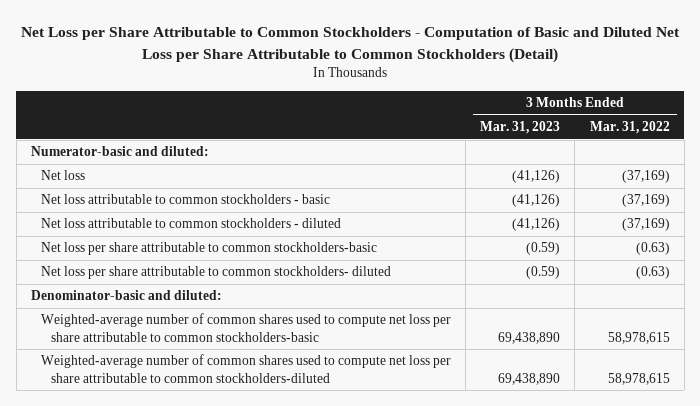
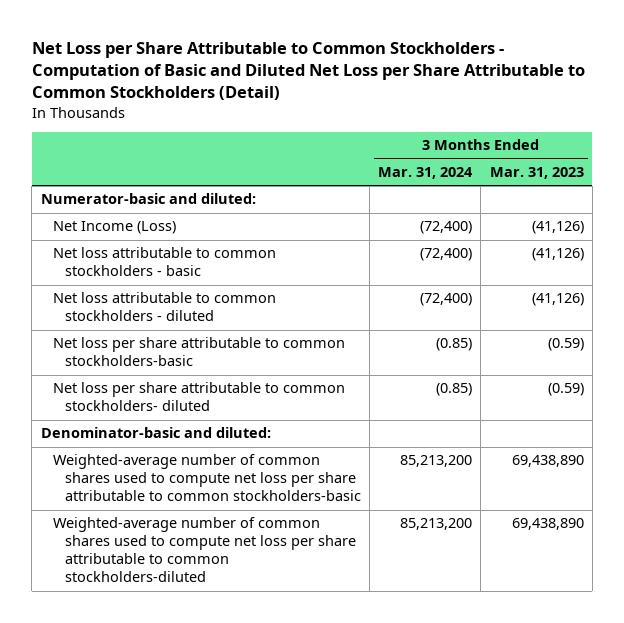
[589,121,670,135] Mar. 31, 2022 -> none
none -> [378,166,474,179] Mar. 31, 2024
[41,170,86,181] Net loss -> [52,221,176,235] Net Income (Loss)

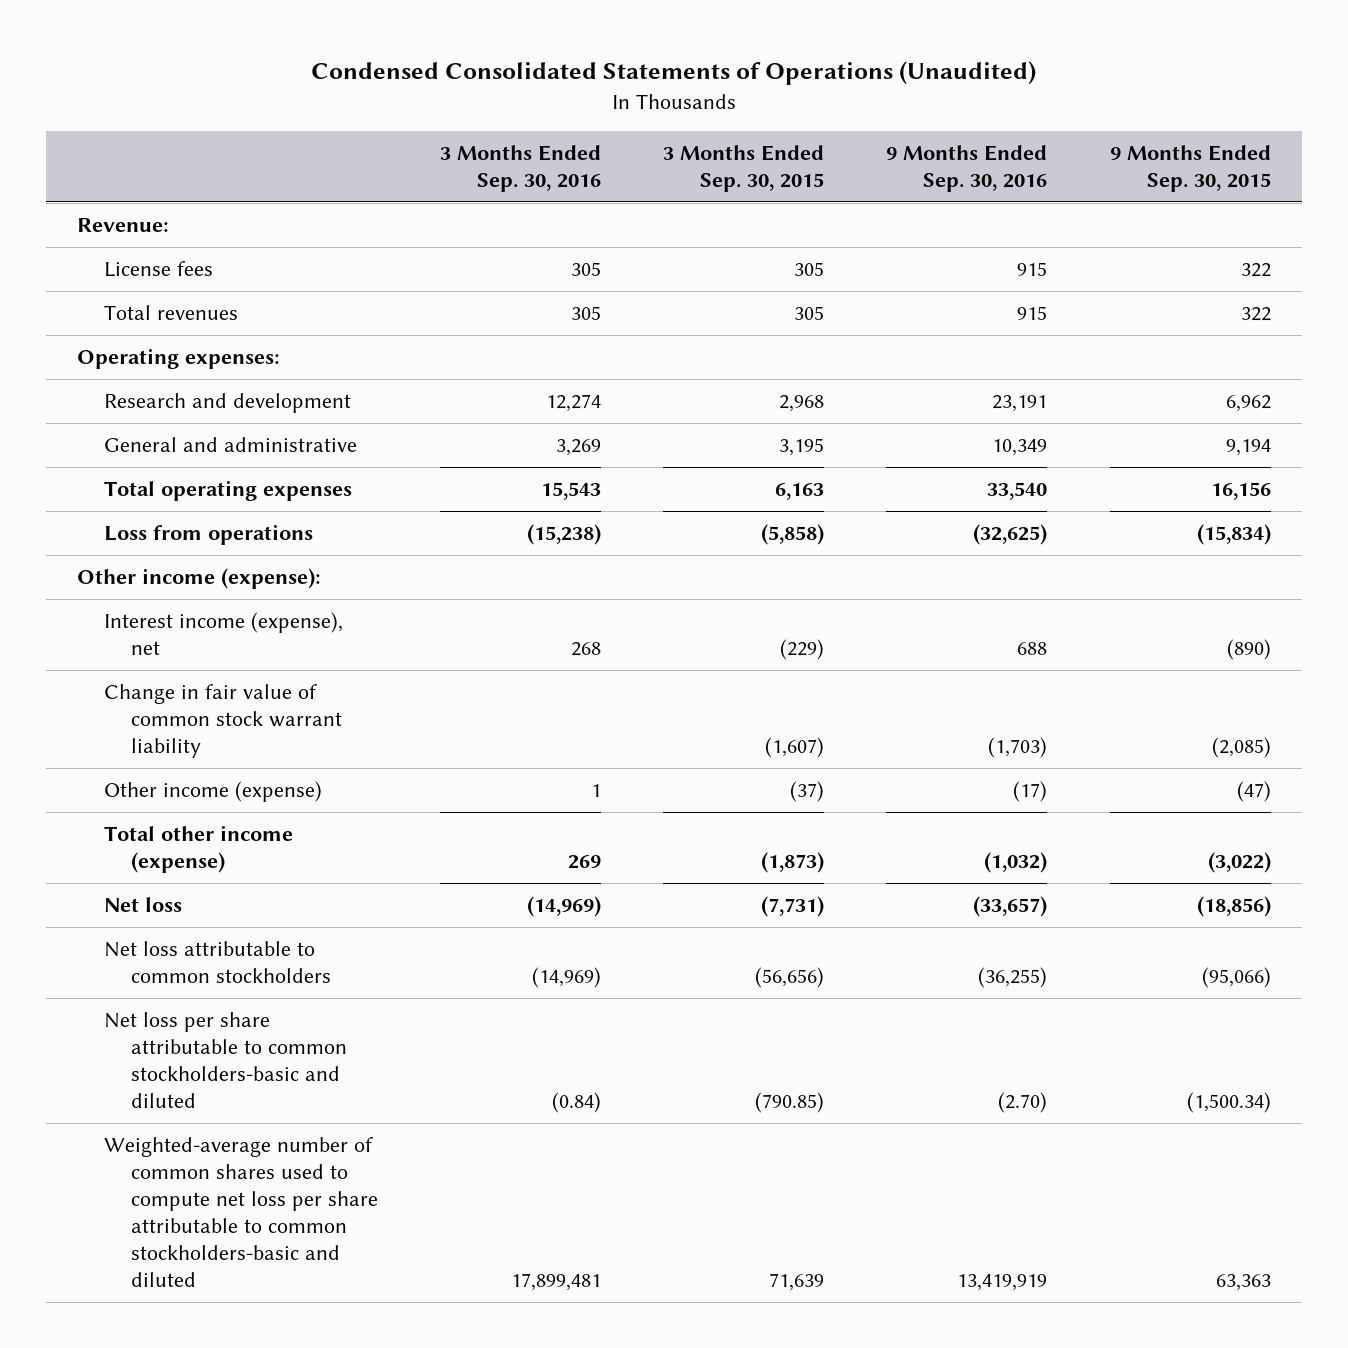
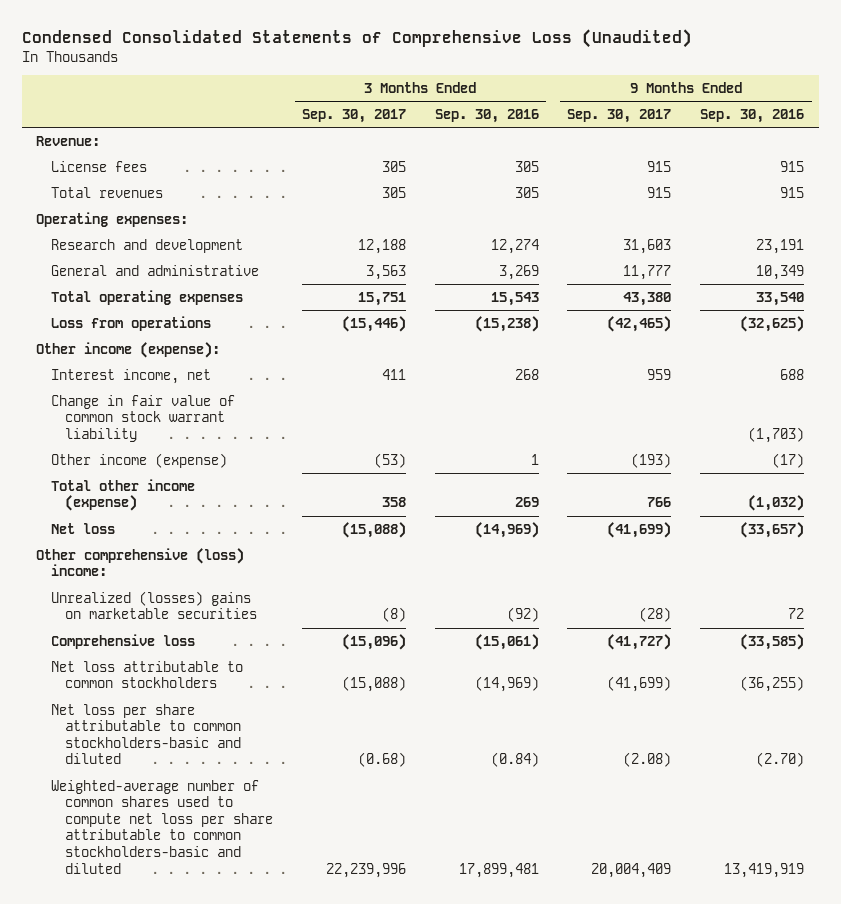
[310,61,1036,86] Condensed Consolidated Statements of Operations (Unaudited) -> [21,29,692,49] Condensed Consolidated Statements of Comprehensive Loss (Unaudited)
[663,144,825,192] 3 Months Ended Sep. 30, 2015 -> none
[1109,144,1271,192] 9 Months Ended Sep. 30, 2015 -> none
none -> [301,109,406,124] Sep. 30, 2017
none -> [567,109,672,124] Sep. 30, 2017
[103,612,343,656] Interest income (expense), net -> [50,368,211,384] Interest income, net
none -> [36,547,245,577] Other comprehensive (loss) income:
none -> [50,590,257,620] Unrealized (losses) gains on marketable securities
none -> [50,633,195,649] Comprehensive loss

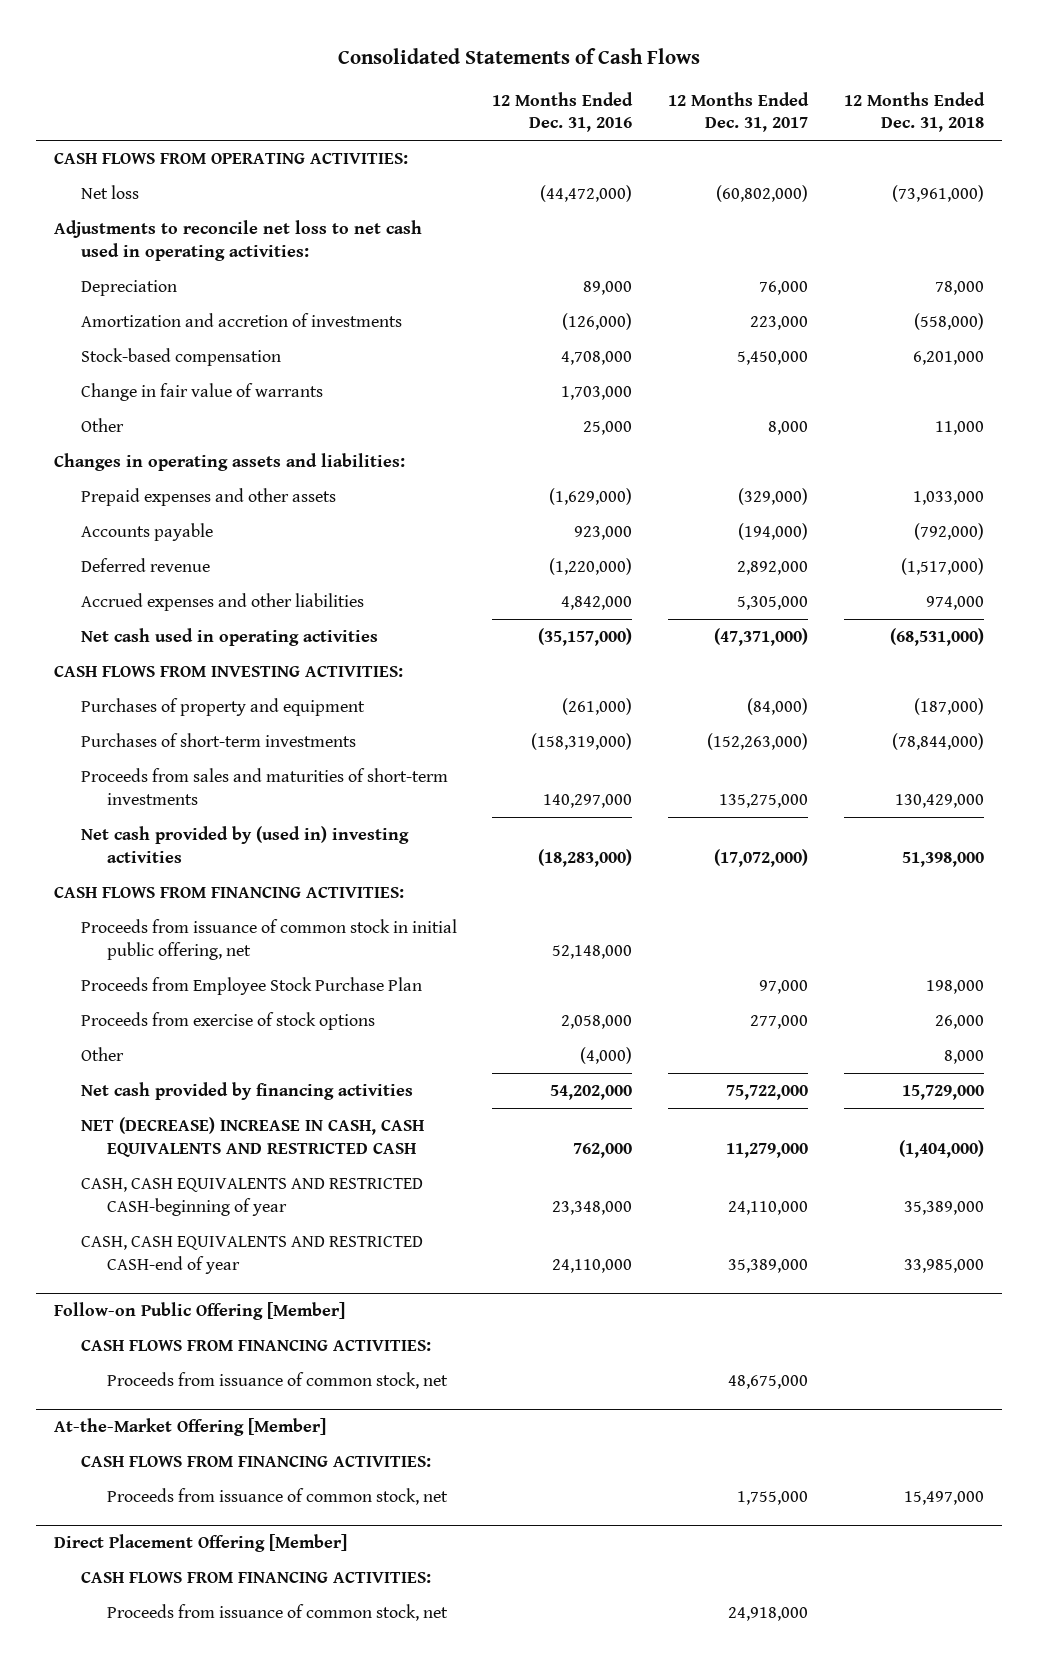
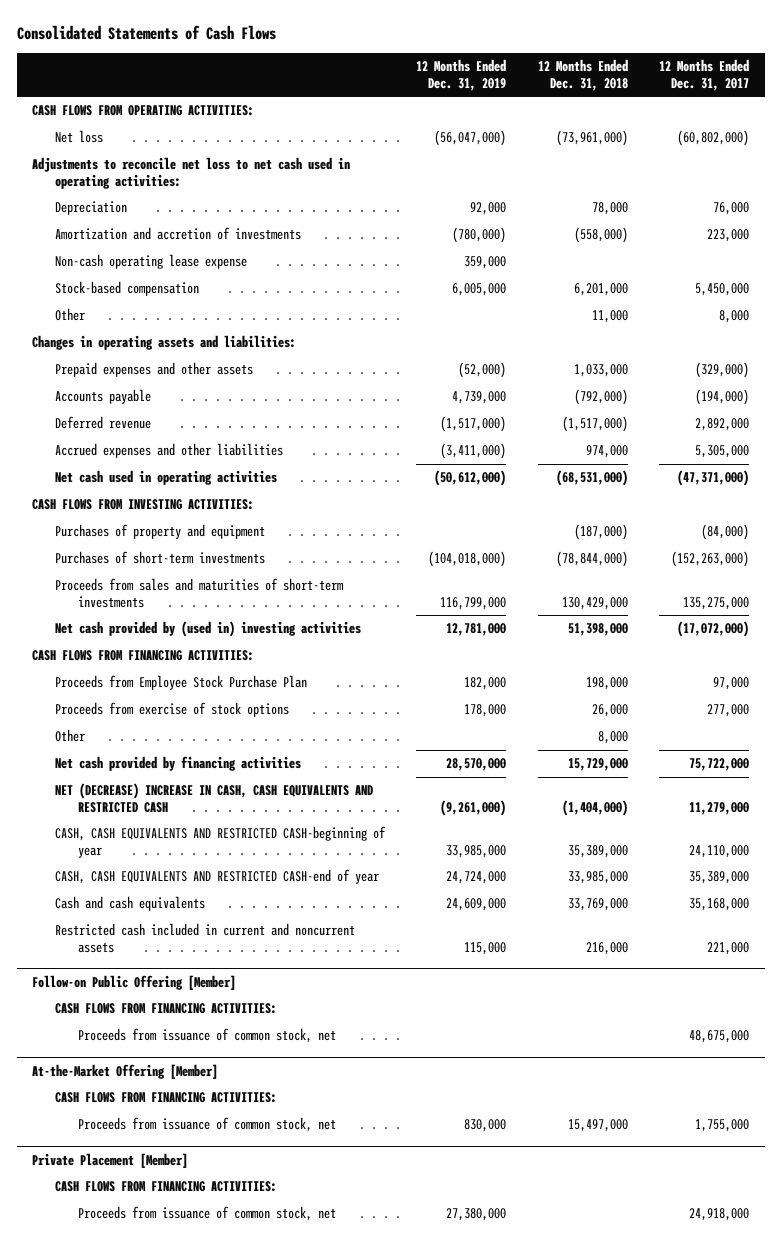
[492,91,634,133] 12 Months Ended Dec. 31, 2016 -> none
none -> [416,59,507,91] 12 Months Ended Dec. 31, 2019
none -> [54,254,247,270] Non-cash operating lease expense
[80,383,323,402] Change in fair value of warrants -> none
[80,919,457,960] Proceeds from issuance of common stock in initial public offering, net -> none
none -> [54,896,205,912] Cash and cash equivalents
none -> [54,923,355,954] Restricted cash included in current and noncurrent assets
[54,1534,348,1553] Direct Placement Offering [Member] -> [32,1152,189,1168] Private Placement [Member]

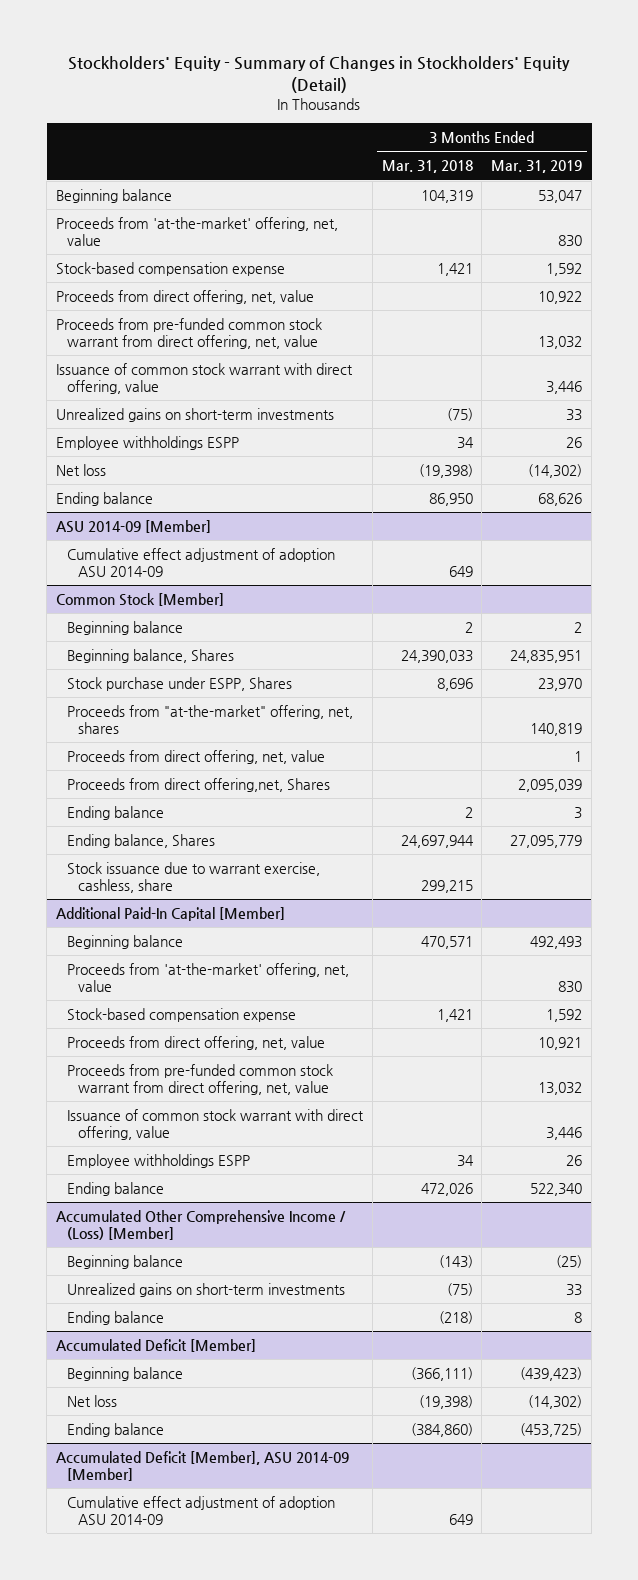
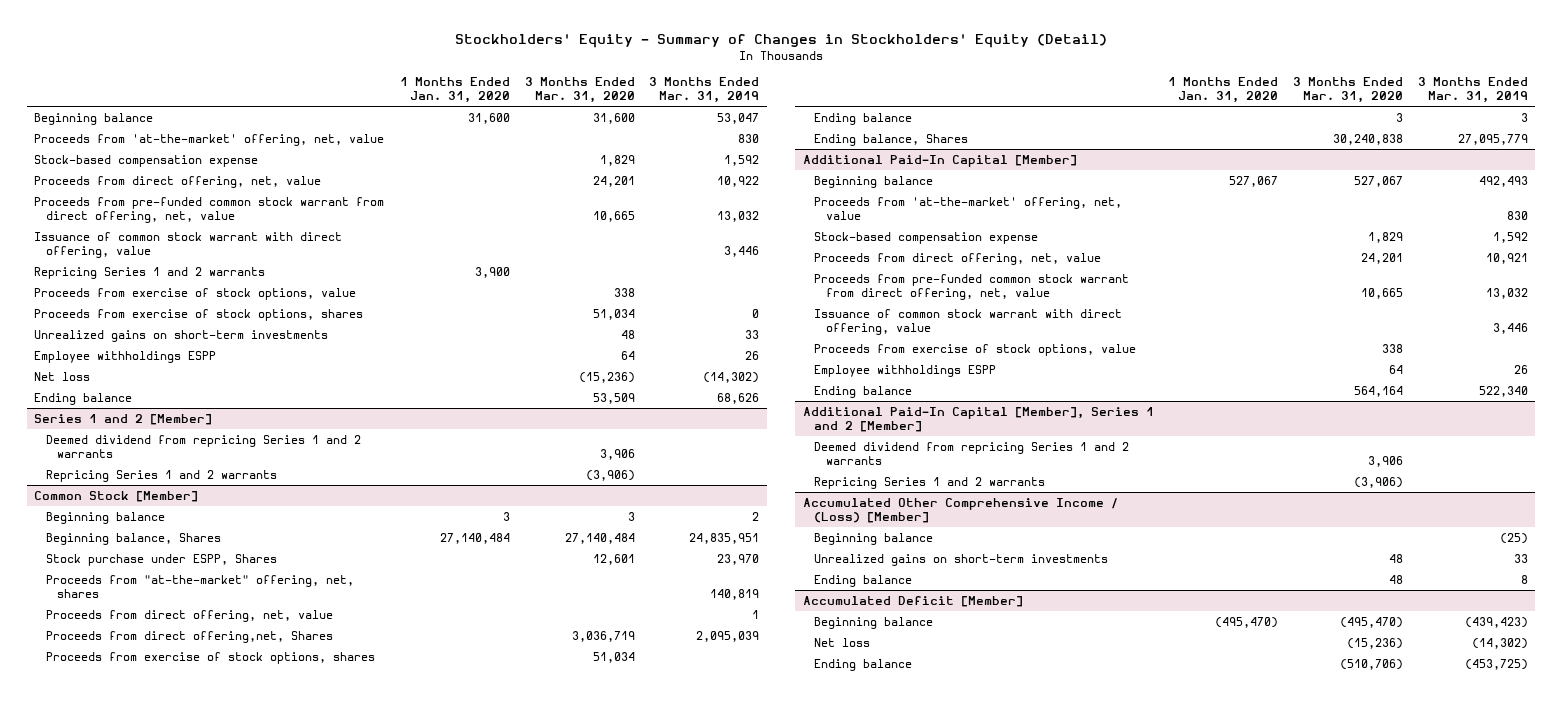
[381,160,473,174] Mar. 31, 2018 -> none
none -> [399,76,510,103] 1 Months Ended Jan. 31, 2020
none -> [524,76,635,103] 3 Months Ended Mar. 31, 2020
none -> [34,266,266,279] Repricing Series 1 and 2 warrants
none -> [34,287,357,300] Proceeds from exercise of stock options, value
none -> [34,308,364,321] Proceeds from exercise of stock options, shares
[56,519,212,533] ASU 2014-09 [Member] -> none
[66,547,335,578] Cumulative effect adjustment of adoption ASU 2014-09 -> none
none -> [34,413,213,425] Series 1 and 2 [Member]
none -> [45,434,361,459] Deemed dividend from repricing Series 1 and 2 warrants
none -> [45,469,277,482] Repricing Series 1 and 2 warrants
none -> [45,651,375,664] Proceeds from exercise of stock options, shares
[66,861,320,894] Stock issuance due to warrant exercise, cashless, share -> none
none -> [814,343,1137,356] Proceeds from exercise of stock options, value
none -> [802,406,1154,433] Additional Paid-In Capital [Member], Series 1 and 2 [Member]
none -> [814,441,1130,466] Deemed dividend from repricing Series 1 and 2 warrants
none -> [814,476,1046,489] Repricing Series 1 and 2 warrants
[56,1450,350,1482] Accumulated Deficit [Member], ASU 2014-09 [Member] -> none
[66,1495,335,1526] Cumulative effect adjustment of adoption ASU 2014-09 -> none

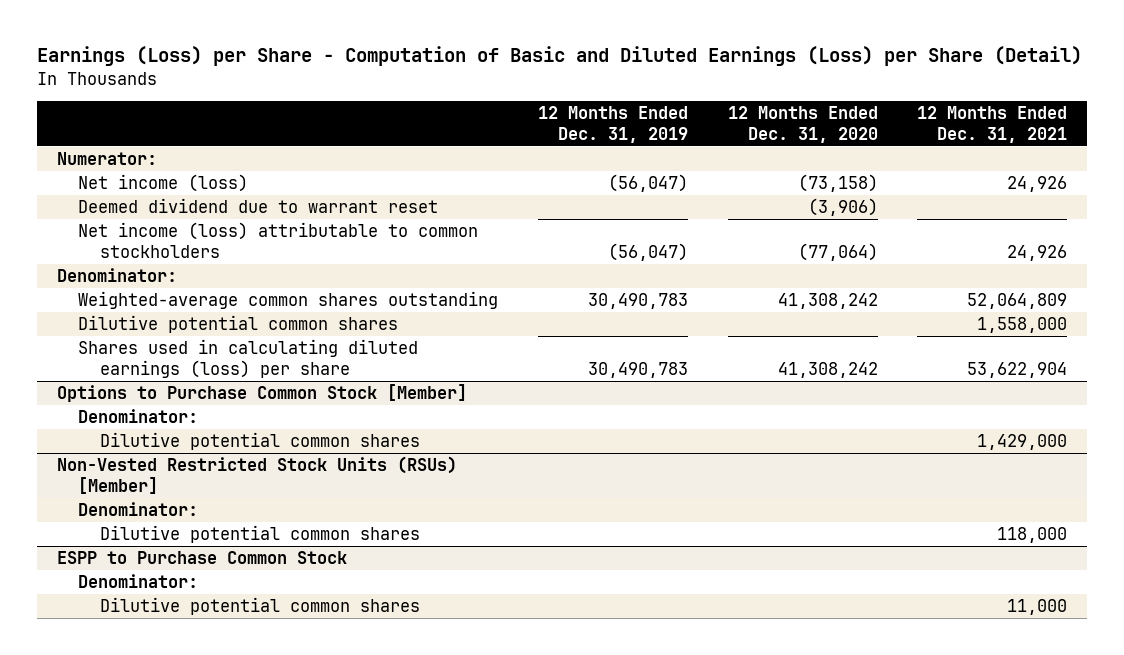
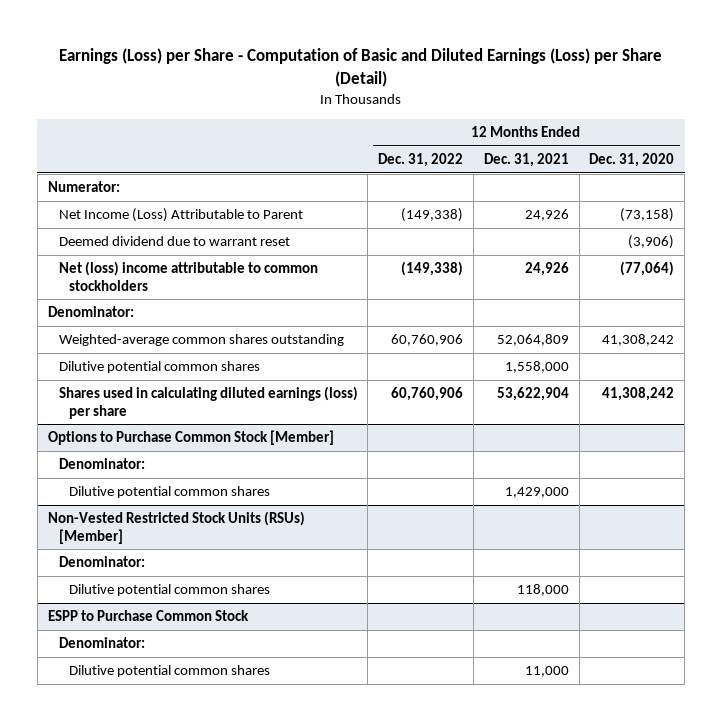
[537,106,688,143] 12 Months Ended Dec. 31, 2019 -> none
none -> [378,153,464,168] Dec. 31, 2022
[78,174,249,193] Net income (loss) -> [58,208,303,223] Net Income (Loss) Attributable to Parent
[78,222,479,258] Net income (loss) attributable to common stockholders -> [58,261,318,291] Net (loss) income attributable to common stockholders

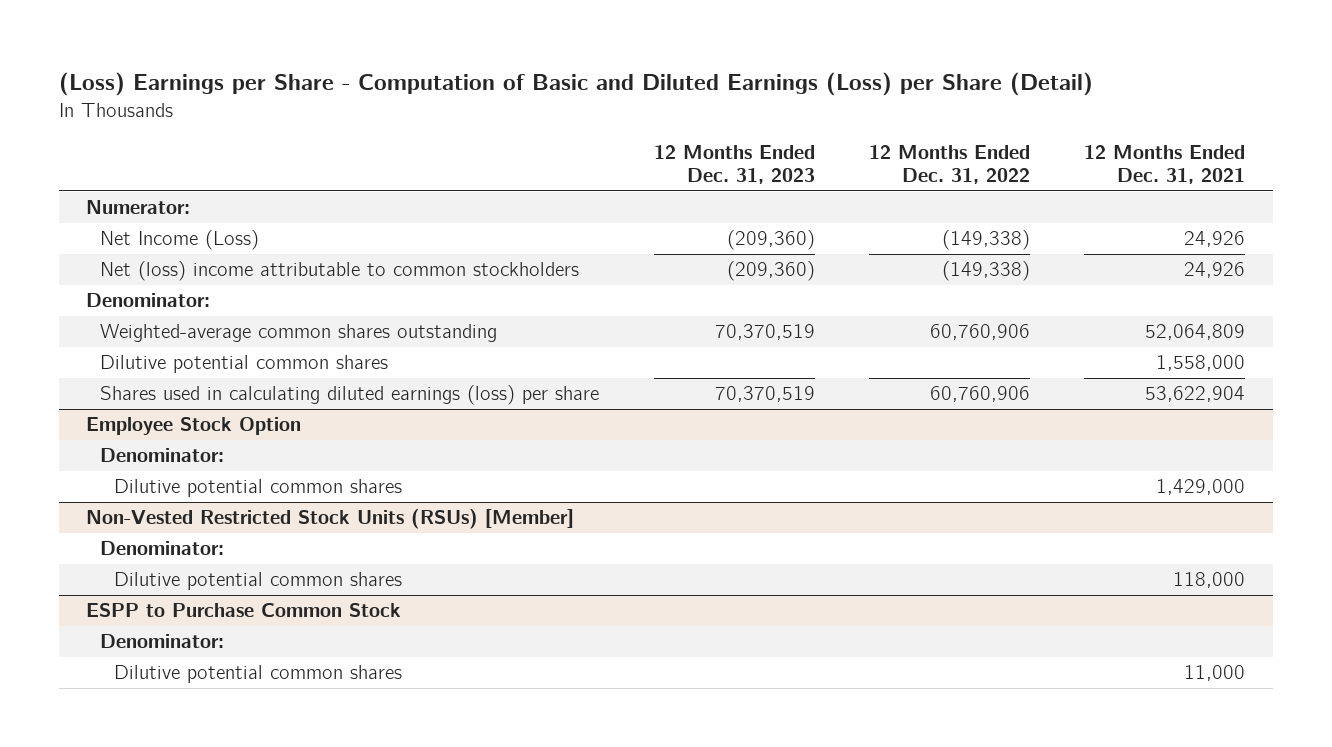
[59,47,663,87] Earnings (Loss) per Share - Computation of Basic and Diluted Earnings (Loss) per Share (Detail) -> [59,71,1094,96] (Loss) Earnings per Share - Computation of Basic and Diluted Earnings (Loss) per Share (Detail)
[589,153,675,168] Dec. 31, 2020 -> none
none -> [653,145,815,185] 12 Months Ended Dec. 31, 2023
[58,236,290,247] Deemed dividend due to warrant reset -> none
[58,208,303,223] Net Income (Loss) Attributable to Parent -> [100,230,260,251] Net Income (Loss)
[47,430,334,446] Options to Purchase Common Stock [Member] -> [86,417,302,436] Employee Stock Option

